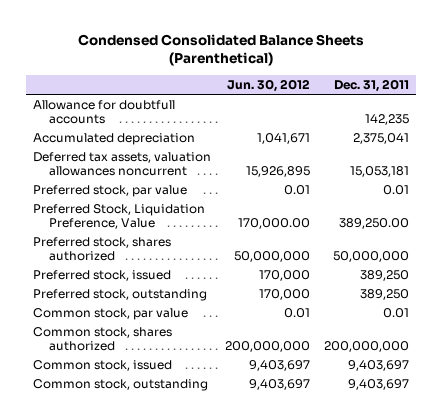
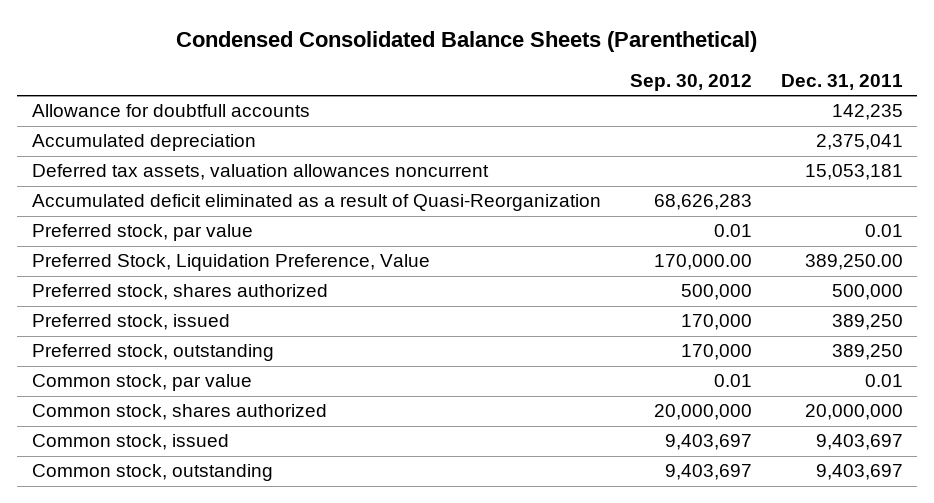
[227,78,311,92] Jun. 30, 2012 -> none
none -> [629,74,752,92] Sep. 30, 2012
none -> [31,194,601,212] Accumulated deficit eliminated as a result of Quasi-Reorganization
[333,251,410,263] 50,000,000 -> [831,284,903,301] 500,000
[324,341,410,353] 200,000,000 -> [804,404,903,421] 20,000,000

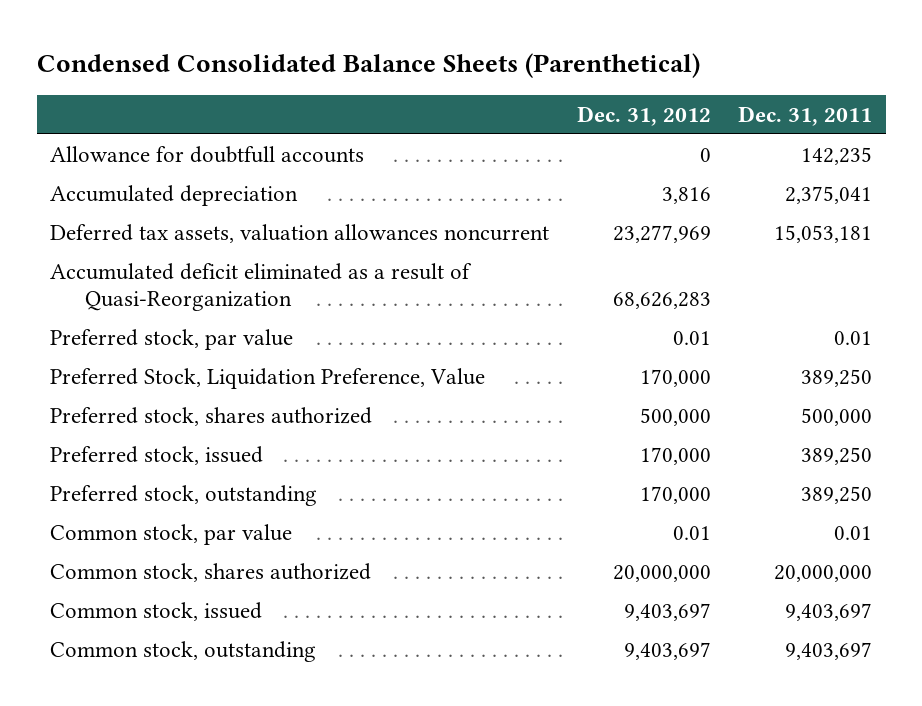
[629,74,752,92] Sep. 30, 2012 -> none
none -> [576,105,711,126] Dec. 31, 2012
[804,254,903,271] 389,250.00 -> [801,368,873,387] 389,250

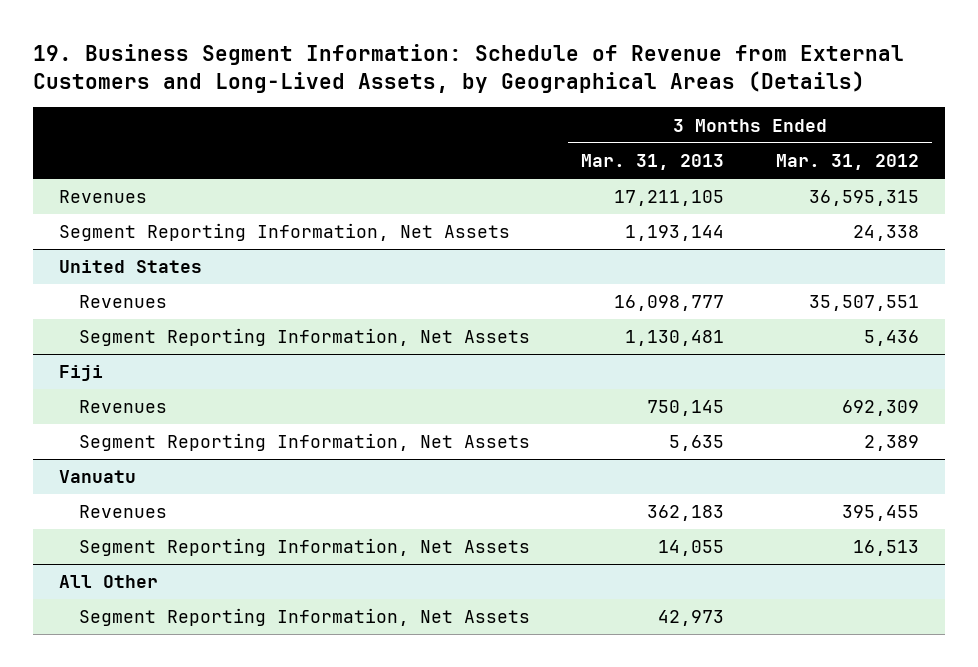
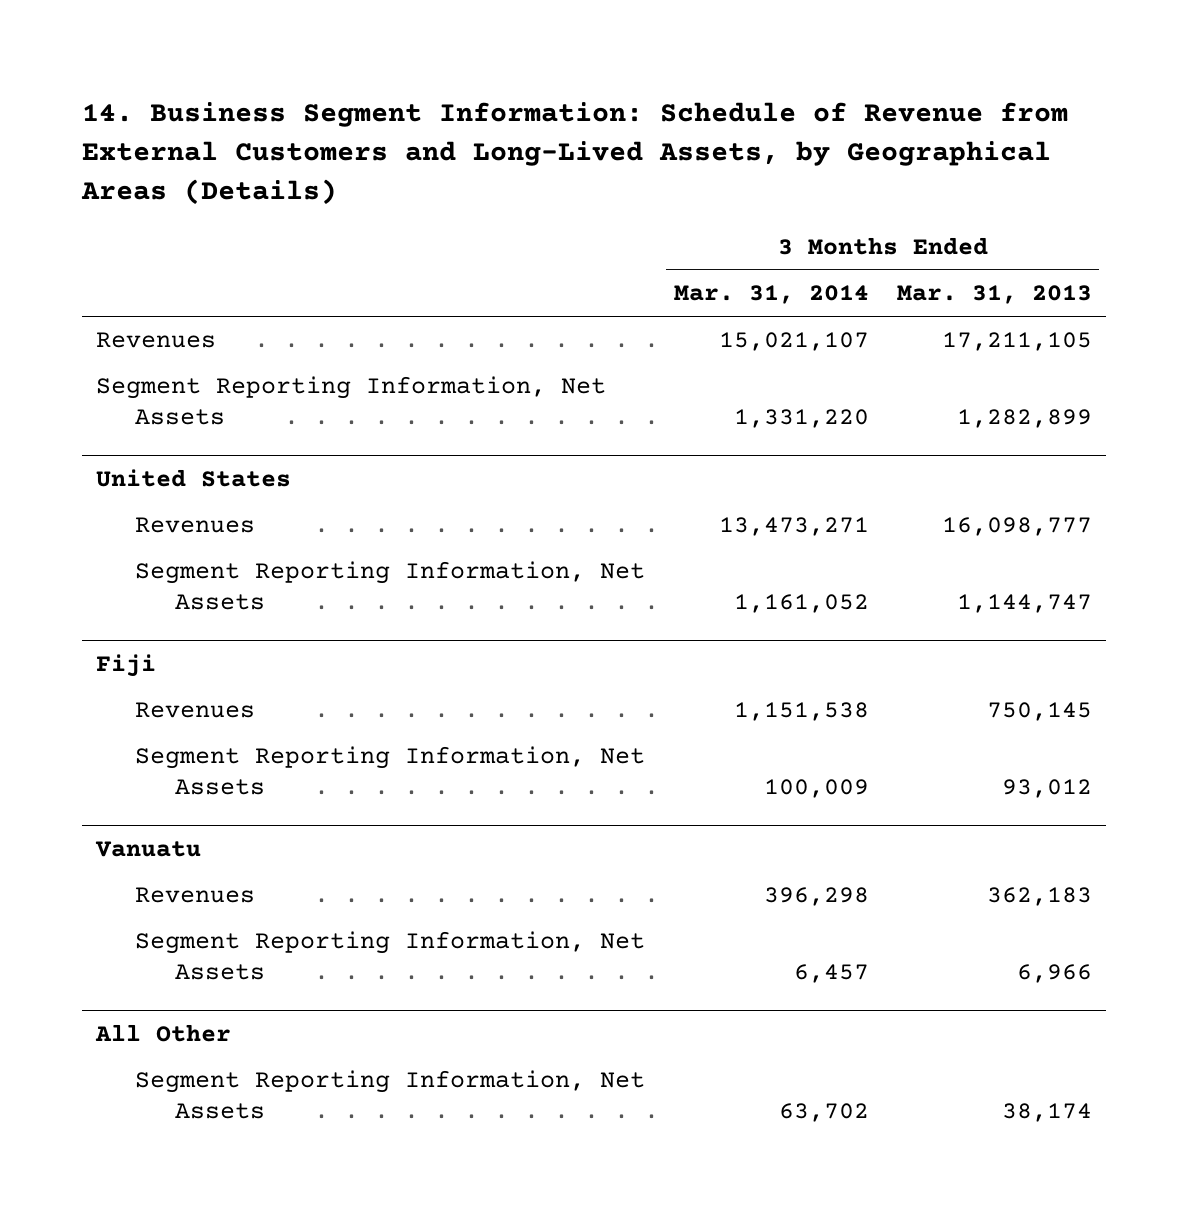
[33,44,905,94] 19. Business Segment Information: Schedule of Revenue from External Customers and Long-Lived Assets, by Geographical Areas (Details) -> [81,102,1069,205] 14. Business Segment Information: Schedule of Revenue from External Customers and Long-Lived Assets, by Geographical Areas (Details)
[775,154,919,171] Mar. 31, 2012 -> none
none -> [673,285,869,305] Mar. 31, 2014
[625,225,725,242] 1,193,144 -> [956,409,1092,429] 1,282,899
[625,330,725,347] 1,130,481 -> [956,594,1092,614] 1,144,747
[669,435,725,452] 5,635 -> [1001,779,1092,799] 93,012
[658,540,725,557] 14,055 -> [1016,964,1092,984] 6,966
[658,610,725,627] 42,973 -> [1001,1103,1092,1123] 38,174

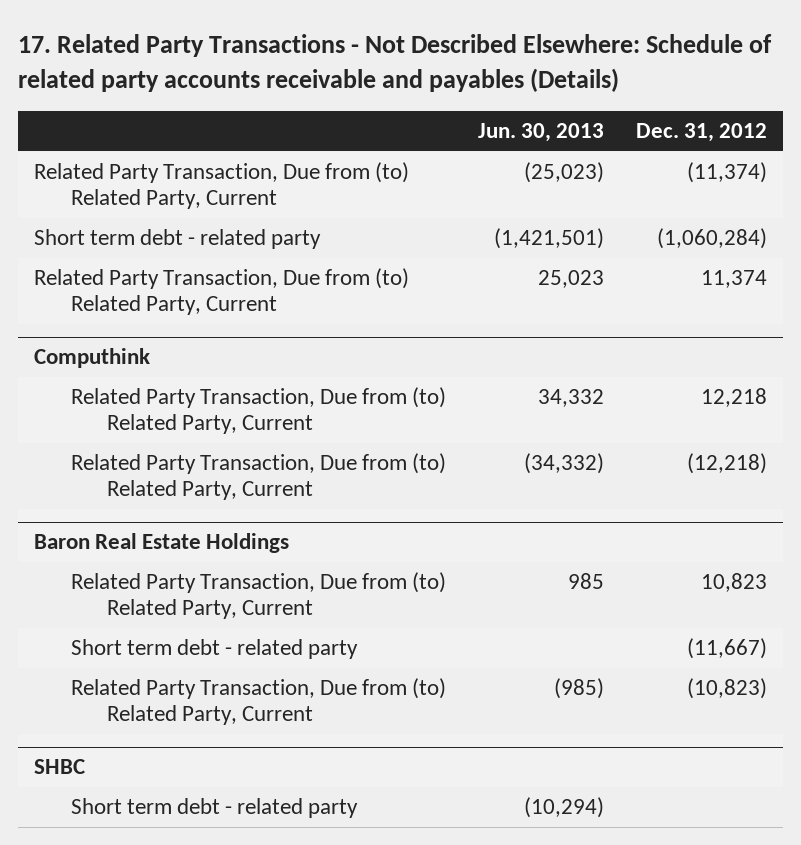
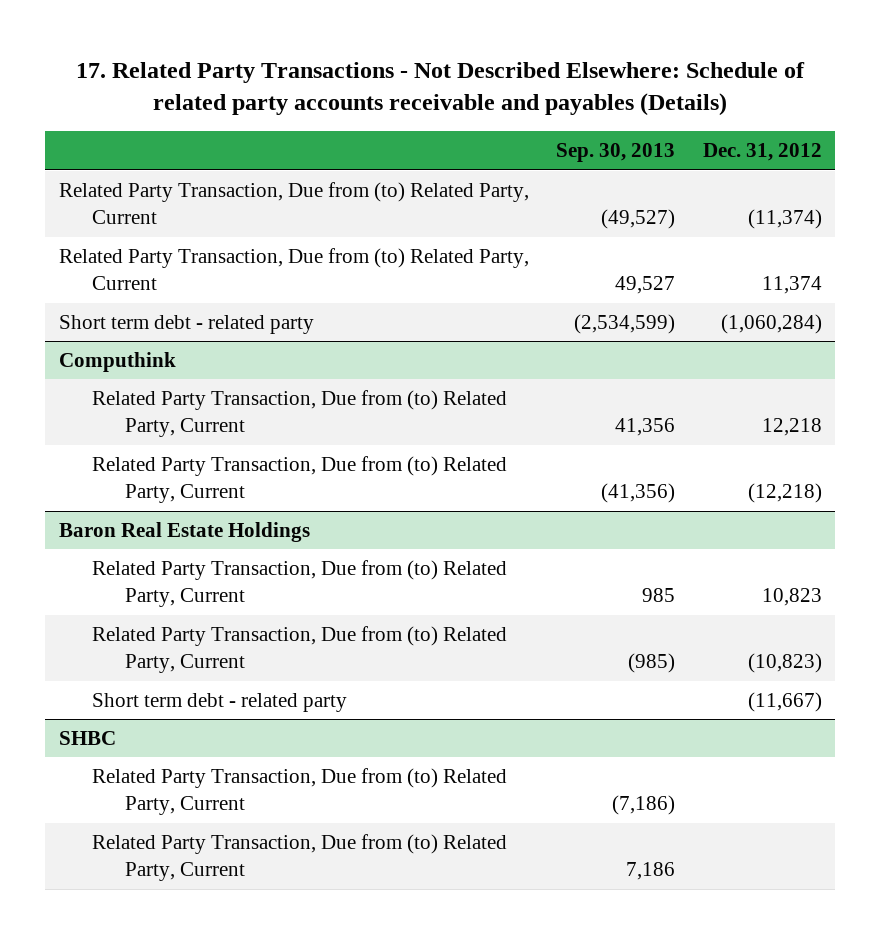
[477,123,604,143] Jun. 30, 2013 -> none
none -> [556,143,676,163] Sep. 30, 2013
[34,229,322,250] Short term debt - related party -> [58,315,314,335] Short term debt - related party
[70,639,358,660] Short term debt - related party -> [91,693,347,713] Short term debt - related party
[70,798,358,819] Short term debt - related party -> none
none -> [91,768,507,816] Related Party Transaction, Due from (to) Related Party, Current
none -> [91,834,507,882] Related Party Transaction, Due from (to) Related Party, Current

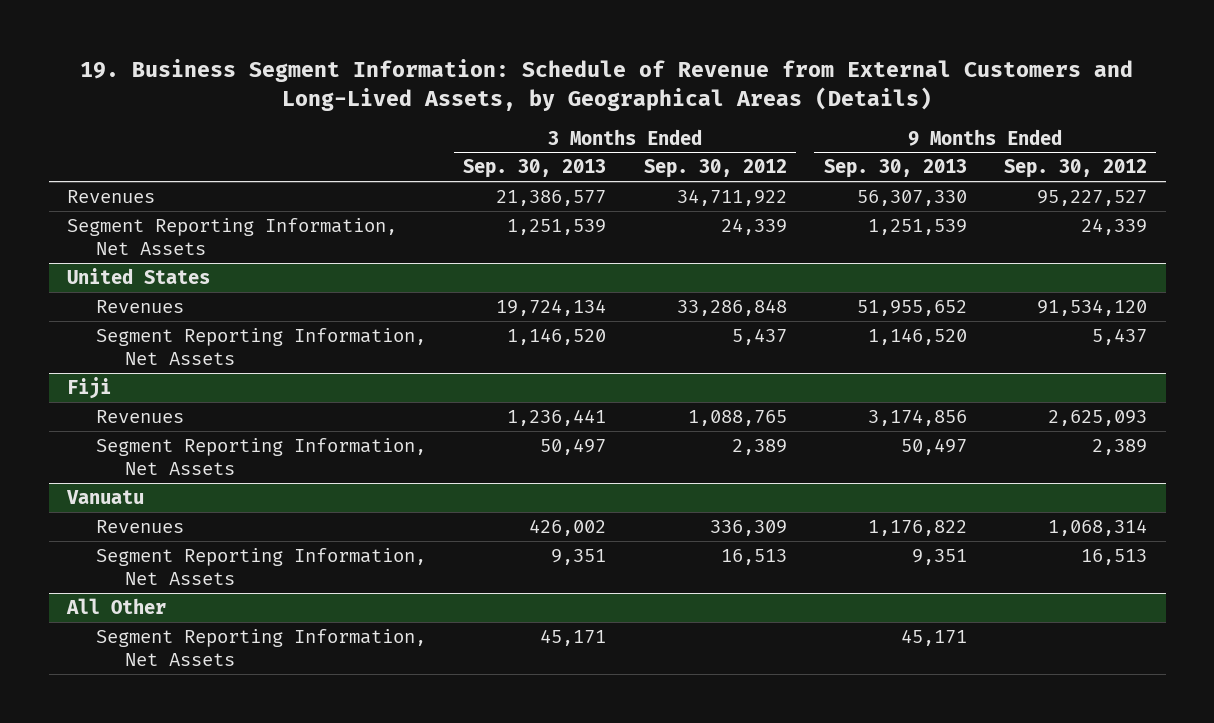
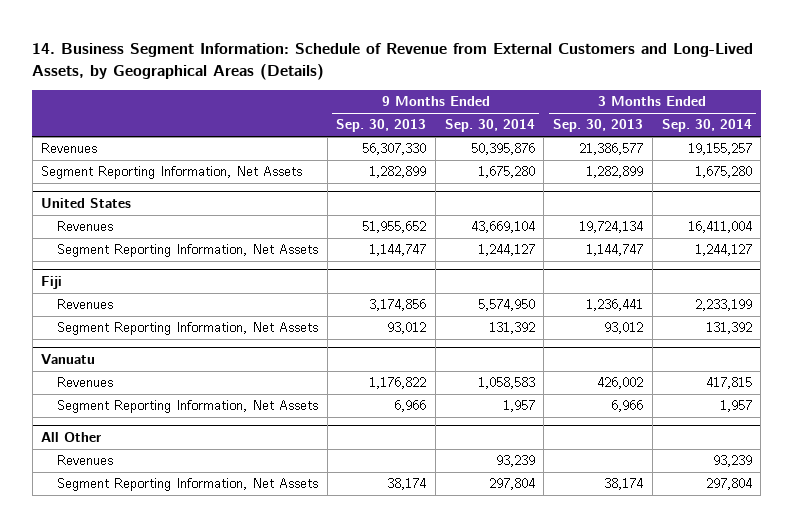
[80,59,1134,111] 19. Business Segment Information: Schedule of Revenue from External Customers and Long-Lived Assets, by Geographical Areas (Details) -> [32,42,754,80] 14. Business Segment Information: Schedule of Revenue from External Customers and Long-Lived Assets, by Geographical Areas (Details)
[643,159,787,179] Sep. 30, 2012 -> none
[1004,159,1148,179] Sep. 30, 2012 -> none
none -> [444,119,535,133] Sep. 30, 2014
none -> [661,119,752,133] Sep. 30, 2014
[507,218,607,235] 1,251,539 -> [586,166,644,179] 1,282,899
[867,218,967,235] 1,251,539 -> [369,166,427,179] 1,282,899
[507,327,607,345] 1,146,520 -> [586,244,644,257] 1,144,747
[867,327,967,345] 1,146,520 -> [369,244,427,257] 1,144,747
[540,437,607,455] 50,497 -> [604,322,644,335] 93,012
[900,437,967,455] 50,497 -> [387,322,427,335] 93,012
[551,548,607,565] 9,351 -> [611,400,644,413] 6,966
[911,548,967,565] 9,351 -> [394,400,427,413] 6,966
none -> [57,455,114,466] Revenues
[540,628,607,646] 45,171 -> [604,478,644,491] 38,174
[900,628,967,646] 45,171 -> [387,478,427,491] 38,174

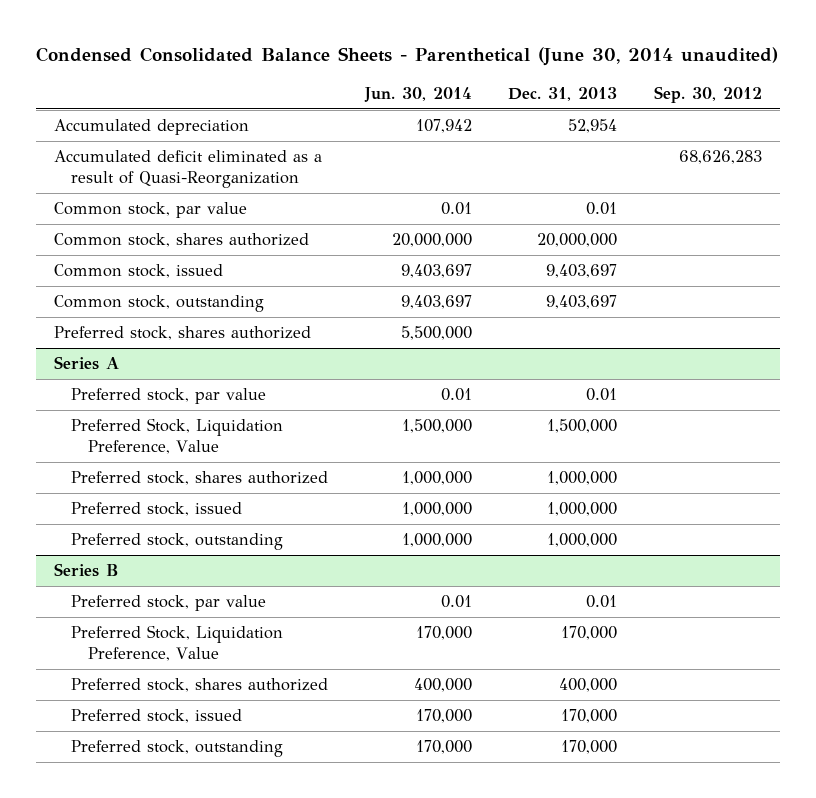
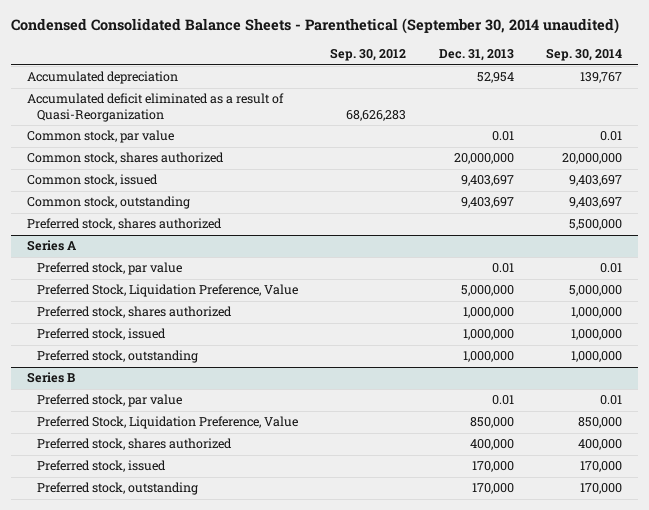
[35,47,778,67] Condensed Consolidated Balance Sheets - Parenthetical (June 30, 2014 unaudited) -> [10,18,619,35] Condensed Consolidated Balance Sheets - Parenthetical (September 30, 2014 unaudited)
[363,86,472,102] Jun. 30, 2014 -> none
none -> [546,48,623,62] Sep. 30, 2014
[547,419,618,434] 1,500,000 -> [460,285,514,297] 5,000,000
[561,626,618,641] 170,000 -> [469,417,514,429] 850,000

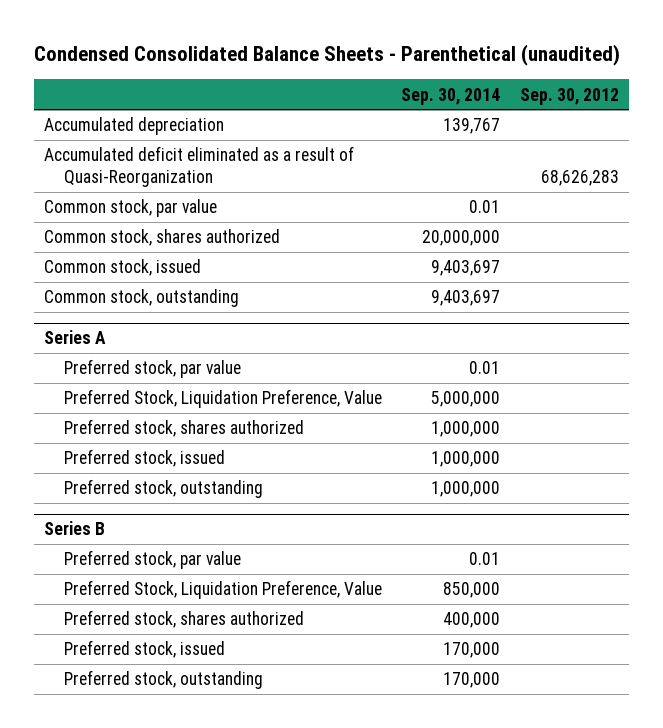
[10,18,619,35] Condensed Consolidated Balance Sheets - Parenthetical (September 30, 2014 unaudited) -> [34,44,621,67] Condensed Consolidated Balance Sheets - Parenthetical (unaudited)
[438,49,514,62] Dec. 31, 2013 -> none
[27,218,223,231] Preferred stock, shares authorized -> none

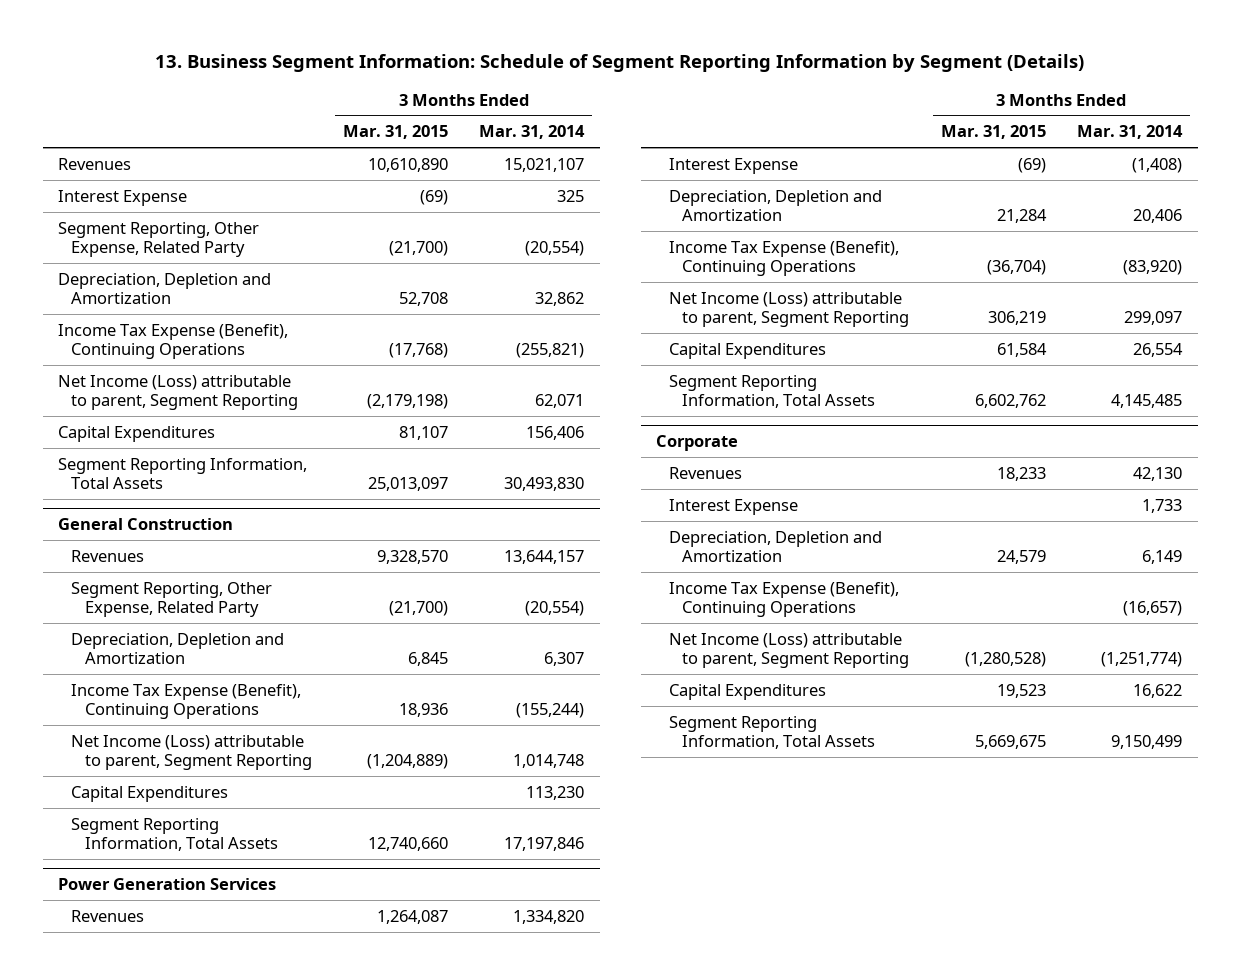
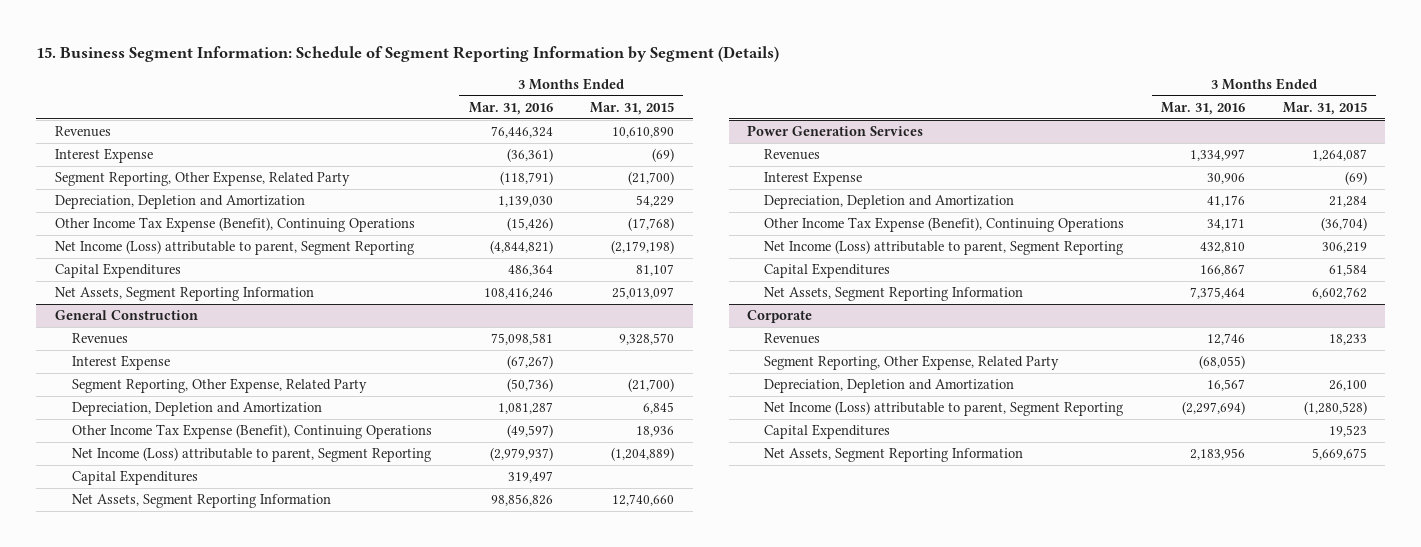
[155,53,1085,72] 13. Business Segment Information: Schedule of Segment Reporting Information by Segment (Details) -> [35,46,779,63] 15. Business Segment Information: Schedule of Segment Reporting Information by Segment (Details)
[479,125,586,140] Mar. 31, 2014 -> none
none -> [468,101,553,115] Mar. 31, 2016
[398,291,448,306] 52,708 -> [636,195,675,208] 54,229
[58,323,289,359] Income Tax Expense (Benefit), Continuing Operations -> [54,217,415,233] Other Income Tax Expense (Benefit), Continuing Operations
[58,457,308,489] Segment Reporting Information, Total Assets -> [54,287,314,302] Net Assets, Segment Reporting Information
none -> [71,355,170,371] Interest Expense
[71,683,302,719] Income Tax Expense (Benefit), Continuing Operations -> [71,424,432,440] Other Income Tax Expense (Benefit), Continuing Operations
[71,817,278,851] Segment Reporting Information, Total Assets -> [71,494,331,509] Net Assets, Segment Reporting Information
[669,240,900,276] Income Tax Expense (Benefit), Continuing Operations -> [764,217,1125,233] Other Income Tax Expense (Benefit), Continuing Operations
[669,374,876,408] Segment Reporting Information, Total Assets -> [764,287,1024,302] Net Assets, Segment Reporting Information
[669,498,799,515] Interest Expense -> none
[669,581,900,617] Income Tax Expense (Benefit), Continuing Operations -> none
none -> [764,355,1060,371] Segment Reporting, Other Expense, Related Party
[996,549,1046,564] 24,579 -> [1328,380,1367,392] 26,100
[669,715,876,749] Segment Reporting Information, Total Assets -> [764,448,1024,463] Net Assets, Segment Reporting Information

